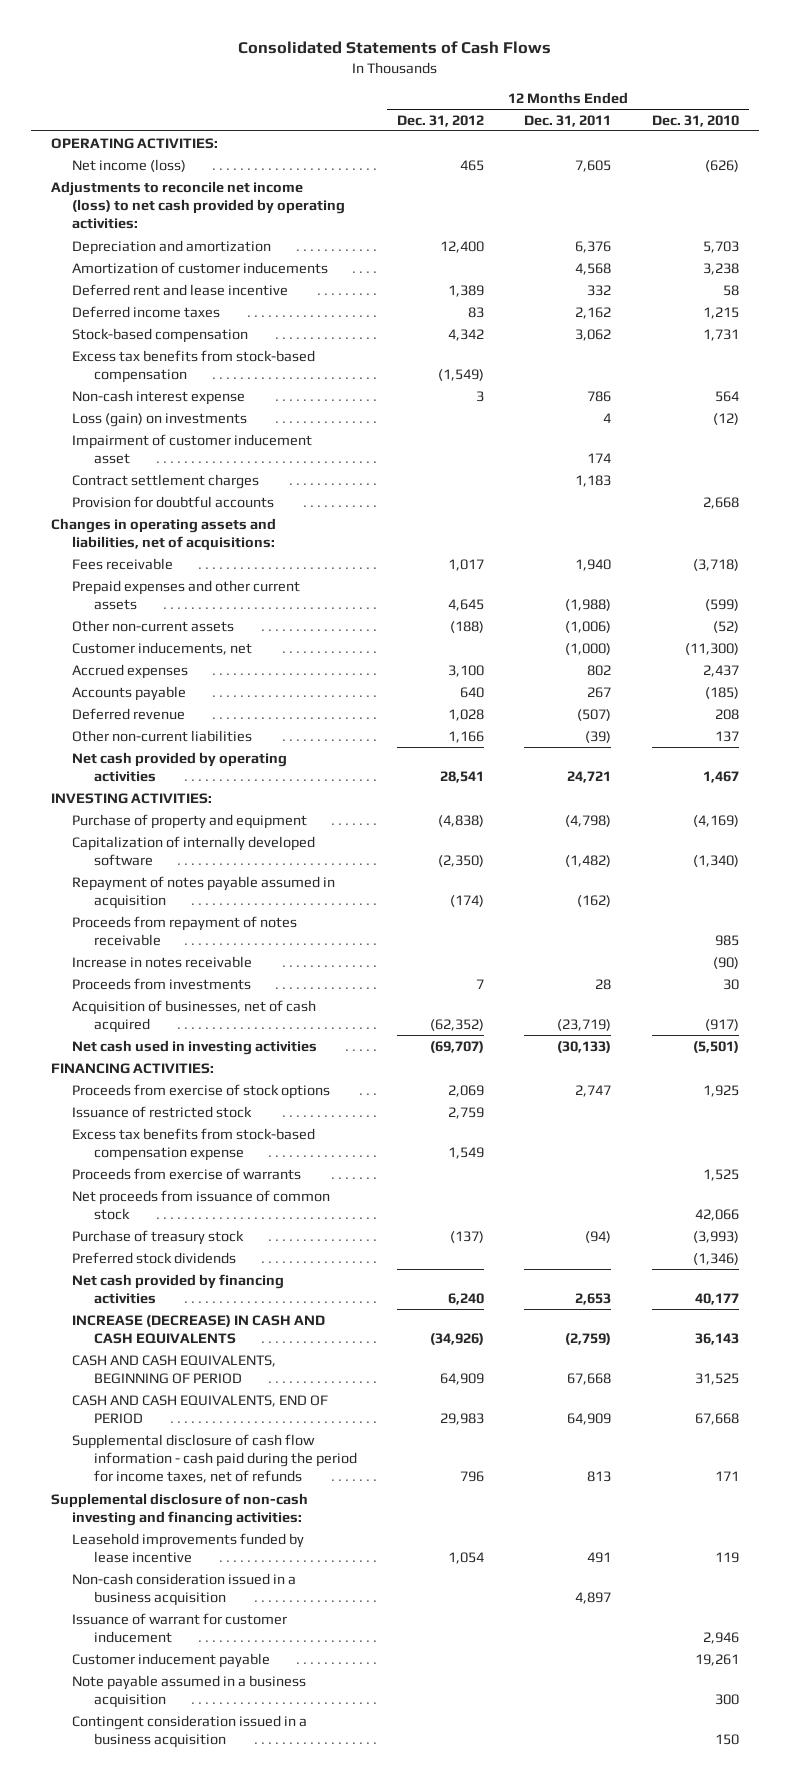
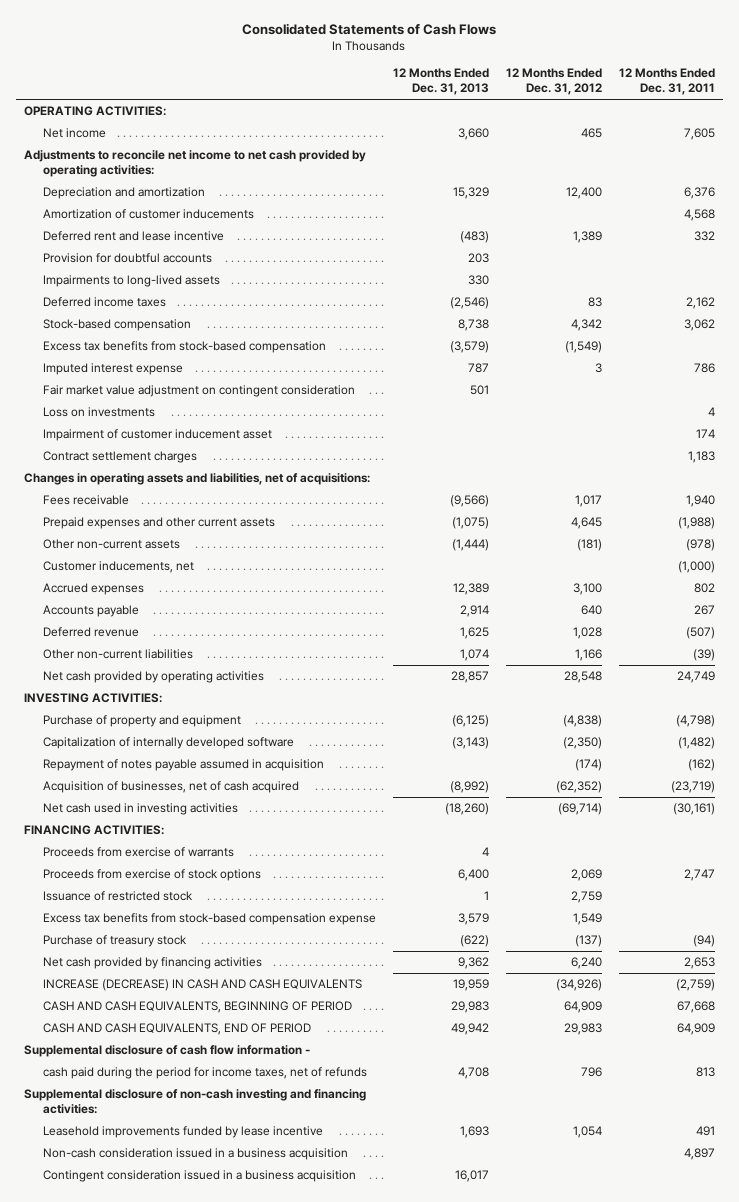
[651,114,739,127] Dec. 31, 2010 -> none
none -> [392,68,489,96] 12 Months Ended Dec. 31, 2013
[72,158,187,172] Net income (loss) -> [42,128,106,139] Net income
[50,180,346,230] Adjustments to reconcile net income (loss) to net cash provided by operating activities: -> [23,150,366,178] Adjustments to reconcile net income to net cash provided by operating activities:
[72,495,275,508] Provision for doubtful accounts -> [42,253,212,264] Provision for doubtful accounts
none -> [42,275,220,288] Impairments to long-lived assets
[72,389,246,405] Non-cash interest expense -> [42,363,183,376] Imputed interest expense
none -> [42,385,355,398] Fair market value adjustment on contingent consideration
[72,412,248,427] Loss (gain) on investments -> [42,407,155,418] Loss on investments
[450,620,485,633] (188) -> [576,539,602,552] (181)
[565,620,612,633] (1,006) -> [685,539,715,552] (978)
[440,770,485,783] 28,541 -> [563,671,602,684] 28,548
[567,770,612,783] 24,721 -> [676,671,715,684] 24,749
[72,915,298,946] Proceeds from repayment of notes receivable -> none
[72,955,253,968] Increase in notes receivable -> none
[72,977,252,990] Proceeds from investments -> none
[430,1040,485,1053] (69,707) -> [557,803,602,816] (69,714)
[557,1040,612,1053] (30,133) -> [672,803,715,816] (30,161)
[72,1167,302,1180] Proceeds from exercise of warrants -> [42,847,234,858] Proceeds from exercise of warrants
[72,1189,331,1220] Net proceeds from issuance of common stock -> none
[72,1251,237,1264] Preferred stock dividends -> none
none -> [23,1045,310,1058] Supplemental disclosure of cash flow information -
[72,1433,358,1484] Supplemental disclosure of cash flow information - cash paid during the period for income taxes, net of refunds -> [42,1067,367,1080] cash paid during the period for income taxes, net of refunds
[72,1612,288,1643] Issuance of warrant for customer inducement -> none
[72,1652,271,1668] Customer inducement payable -> none
[72,1674,307,1708] Note payable assumed in a business acquisition -> none

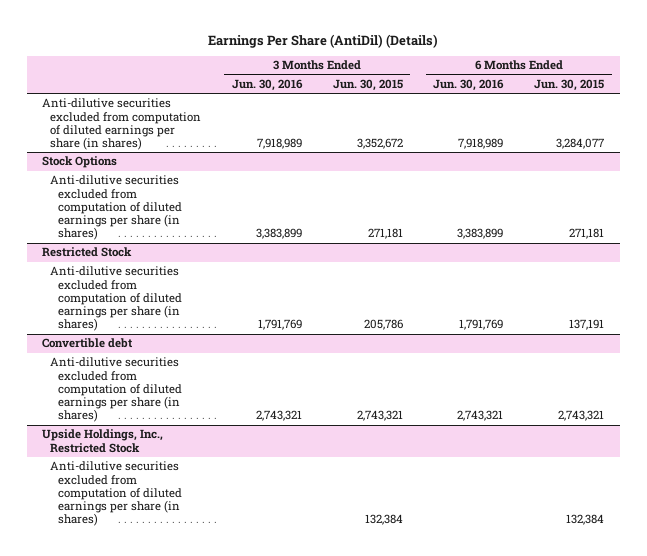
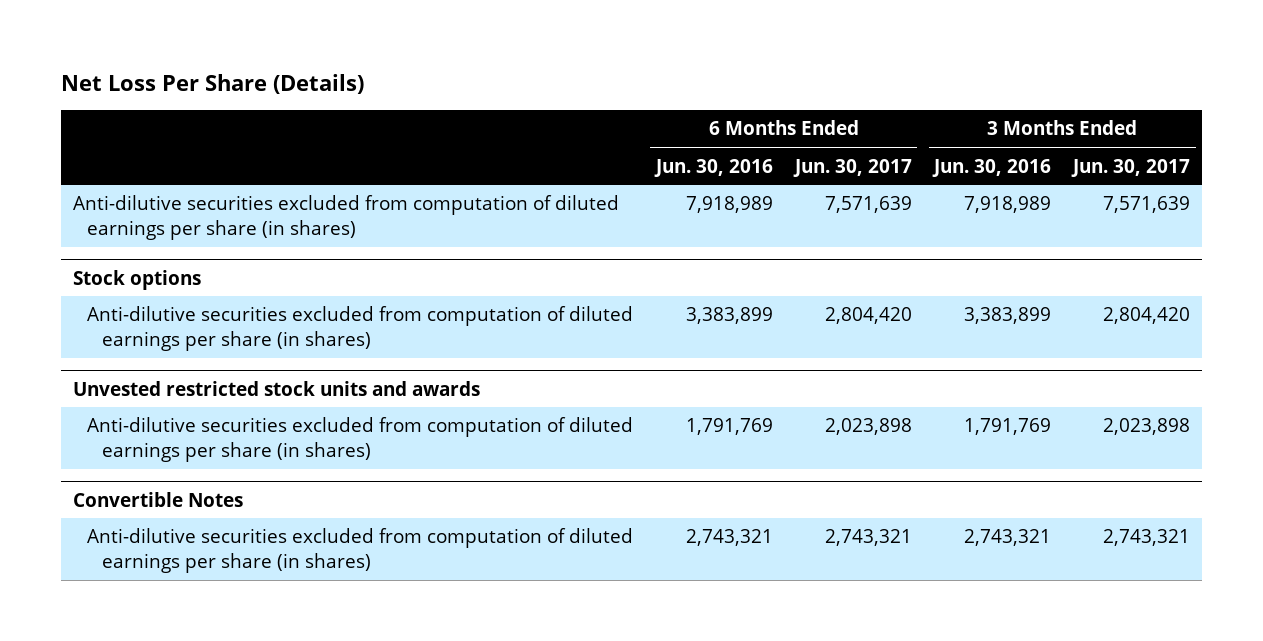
[208,33,439,48] Earnings Per Share (AntiDil) (Details) -> [61,74,365,95] Net Loss Per Share (Details)
[332,78,403,91] Jun. 30, 2015 -> none
[534,78,605,91] Jun. 30, 2015 -> none
none -> [792,158,912,177] Jun. 30, 2017
none -> [1071,158,1191,177] Jun. 30, 2017
[42,156,118,169] Stock Options -> [72,269,201,290] Stock options
[42,247,133,258] Restricted Stock -> [72,380,480,396] Unvested restricted stock units and awards
[42,338,134,349] Convertible debt -> [72,491,243,507] Convertible Notes
[42,429,164,453] Upside Holdings, Inc., Restricted Stock -> none
[50,461,183,527] Anti-dilutive securities excluded from computation of diluted earnings per share (in shares) -> none

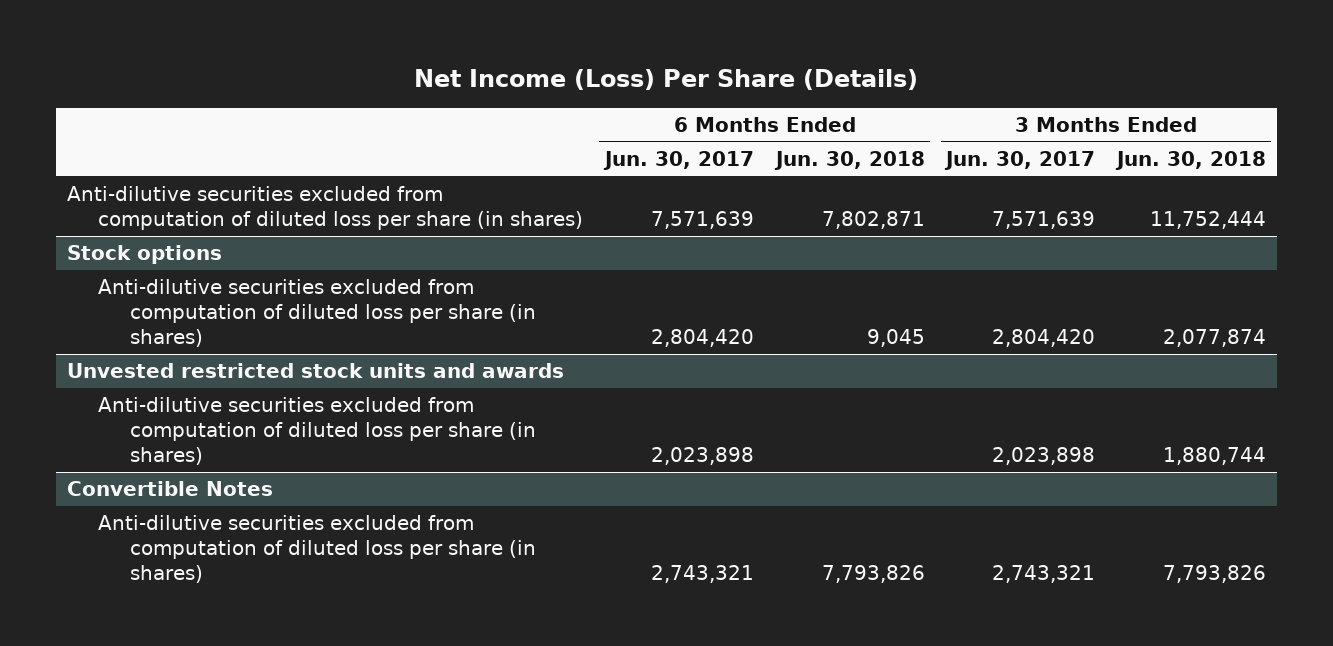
[61,74,365,95] Net Loss Per Share (Details) -> [414,69,919,91] Net Income (Loss) Per Share (Details)
[653,158,773,177] Jun. 30, 2016 -> none
[932,158,1052,177] Jun. 30, 2016 -> none
none -> [773,151,925,171] Jun. 30, 2018
none -> [1115,151,1267,171] Jun. 30, 2018
[72,195,619,240] Anti-dilutive securities excluded from computation of diluted earnings per share (in shares) -> [66,186,584,231] Anti-dilutive securities excluded from computation of diluted loss per share (in shares)
[87,306,634,351] Anti-dilutive securities excluded from computation of diluted earnings per share (in shares) -> [98,279,536,348] Anti-dilutive securities excluded from computation of diluted loss per share (in shares)
[87,417,634,462] Anti-dilutive securities excluded from computation of diluted earnings per share (in shares) -> [98,397,536,466] Anti-dilutive securities excluded from computation of diluted loss per share (in shares)
[87,528,634,573] Anti-dilutive securities excluded from computation of diluted earnings per share (in shares) -> [98,515,536,584] Anti-dilutive securities excluded from computation of diluted loss per share (in shares)

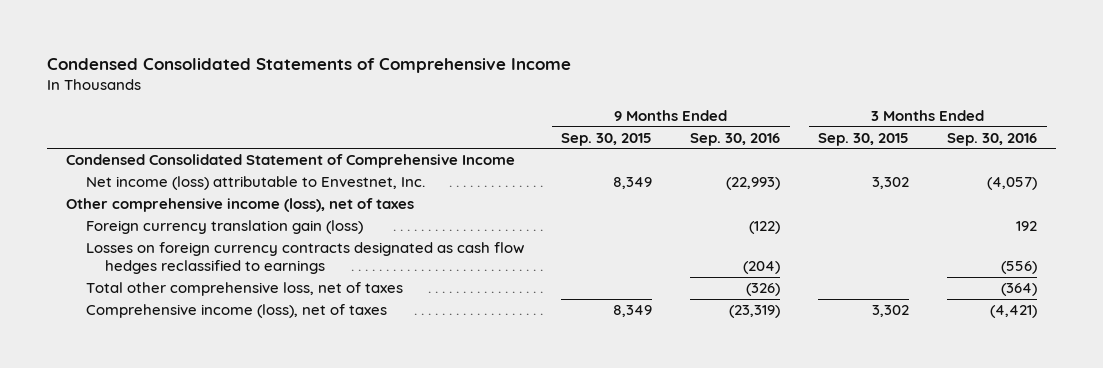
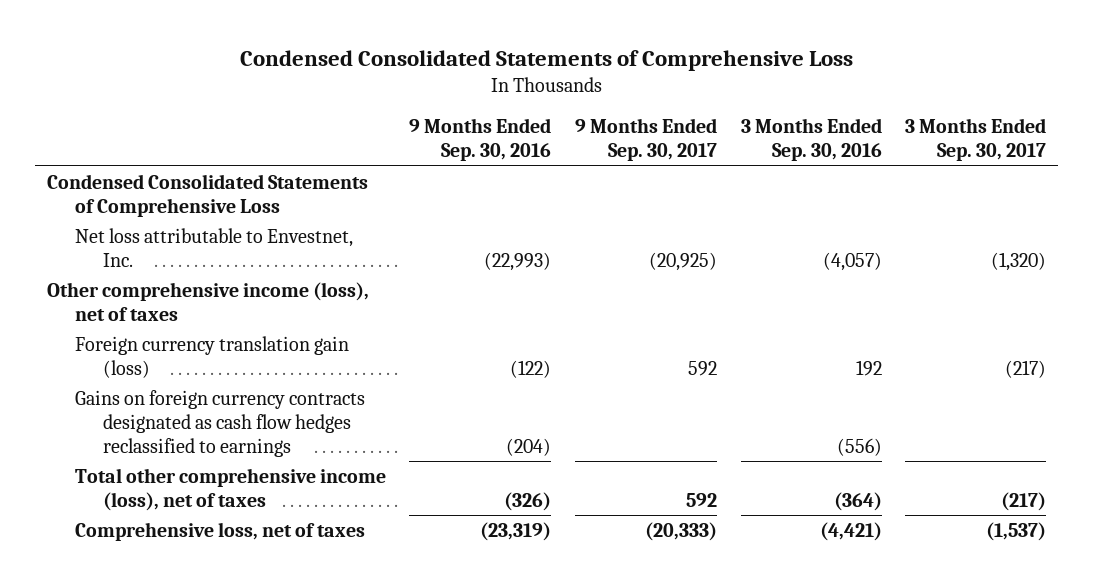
[46,57,571,73] Condensed Consolidated Statements of Comprehensive Income -> [239,49,853,71] Condensed Consolidated Statements of Comprehensive Loss
[561,132,653,146] Sep. 30, 2015 -> none
[818,132,910,146] Sep. 30, 2015 -> none
none -> [575,118,718,162] 9 Months Ended Sep. 30, 2017
none -> [905,118,1047,162] 3 Months Ended Sep. 30, 2017
[65,154,515,169] Condensed Consolidated Statement of Comprehensive Income -> [47,173,369,217] Condensed Consolidated Statements of Comprehensive Loss
[85,176,425,191] Net income (loss) attributable to Envestnet, Inc. -> [74,227,353,267] Net loss attributable to Envestnet, Inc.
[85,242,524,274] Losses on foreign currency contracts designated as cash flow hedges reclassified to earnings -> [74,389,365,457] Gains on foreign currency contracts designated as cash flow hedges reclassified to earnings
[85,282,403,297] Total other comprehensive loss, net of taxes -> [74,467,386,511] Total other comprehensive income (loss), net of taxes
[85,304,387,319] Comprehensive income (loss), net of taxes -> [74,521,365,541] Comprehensive loss, net of taxes

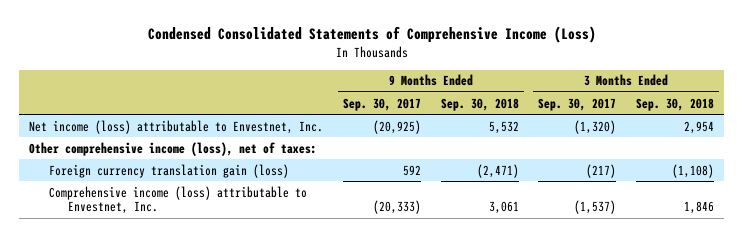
[239,49,853,71] Condensed Consolidated Statements of Comprehensive Loss -> [147,26,596,44] Condensed Consolidated Statements of Comprehensive Income (Loss)
[409,118,552,162] 9 Months Ended Sep. 30, 2016 -> none
[740,118,882,162] 3 Months Ended Sep. 30, 2016 -> none
none -> [440,97,519,111] Sep. 30, 2018
none -> [636,97,715,111] Sep. 30, 2018
[47,173,369,217] Condensed Consolidated Statements of Comprehensive Loss -> none
[74,227,353,267] Net loss attributable to Envestnet, Inc. -> [29,119,324,134] Net income (loss) attributable to Envestnet, Inc.
[47,281,370,321] Other comprehensive income (loss), net of taxes -> [29,141,318,156] Other comprehensive income (loss), net of taxes:
[74,389,365,457] Gains on foreign currency contracts designated as cash flow hedges reclassified to earnings -> none
[74,467,386,511] Total other comprehensive income (loss), net of taxes -> none
[74,521,365,541] Comprehensive loss, net of taxes -> [48,185,307,215] Comprehensive income (loss) attributable to Envestnet, Inc.

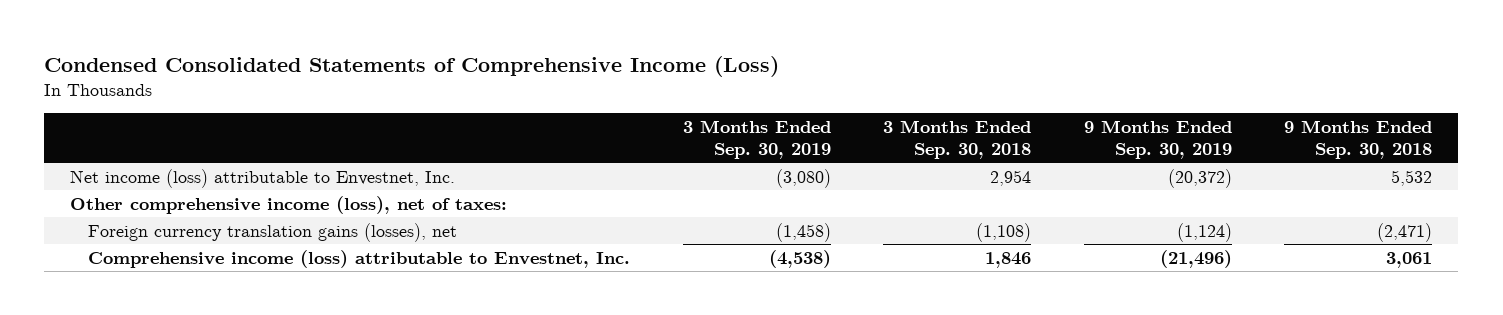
[342,97,421,111] Sep. 30, 2017 -> none
[538,97,617,111] Sep. 30, 2017 -> none
none -> [682,119,831,159] 3 Months Ended Sep. 30, 2019
none -> [1083,119,1232,159] 9 Months Ended Sep. 30, 2019
[48,163,289,178] Foreign currency translation gain (loss) -> [87,222,457,242] Foreign currency translation gains (losses), net

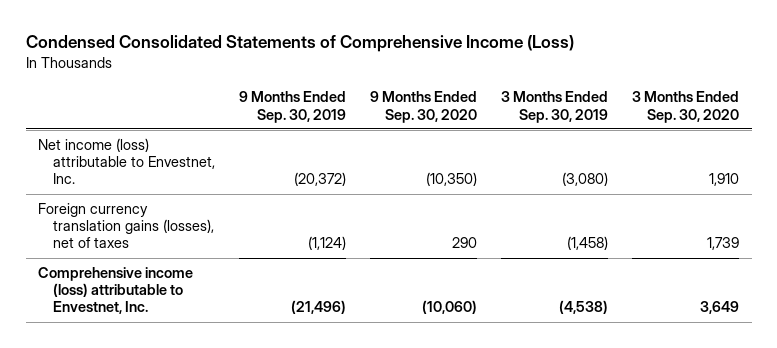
[883,119,1032,159] 3 Months Ended Sep. 30, 2018 -> none
[1284,119,1433,159] 9 Months Ended Sep. 30, 2018 -> none
none -> [370,91,478,123] 9 Months Ended Sep. 30, 2020
none -> [632,91,740,123] 3 Months Ended Sep. 30, 2020
[70,195,508,214] Other comprehensive income (loss), net of taxes: -> none
[87,222,457,242] Foreign currency translation gains (losses), net -> [37,202,215,249] Foreign currency translation gains (losses), net of taxes

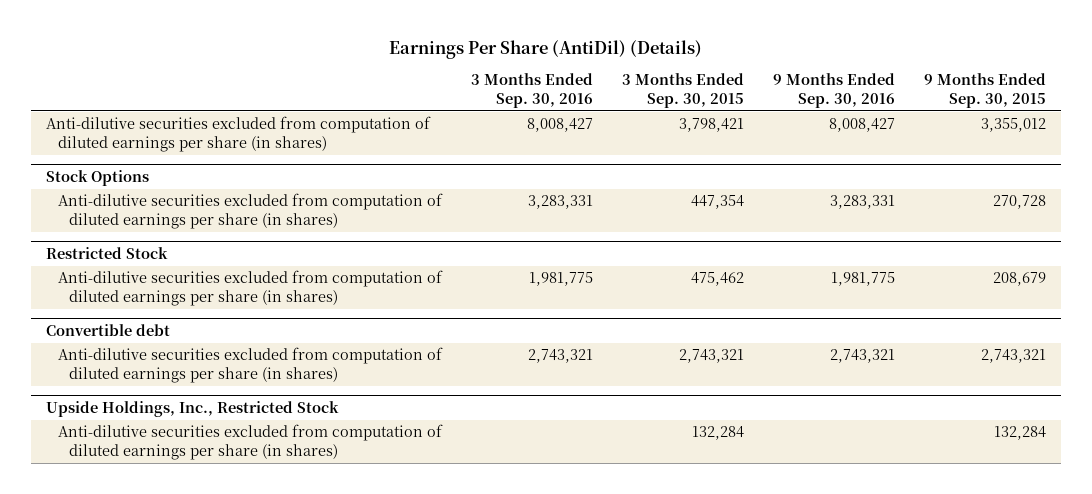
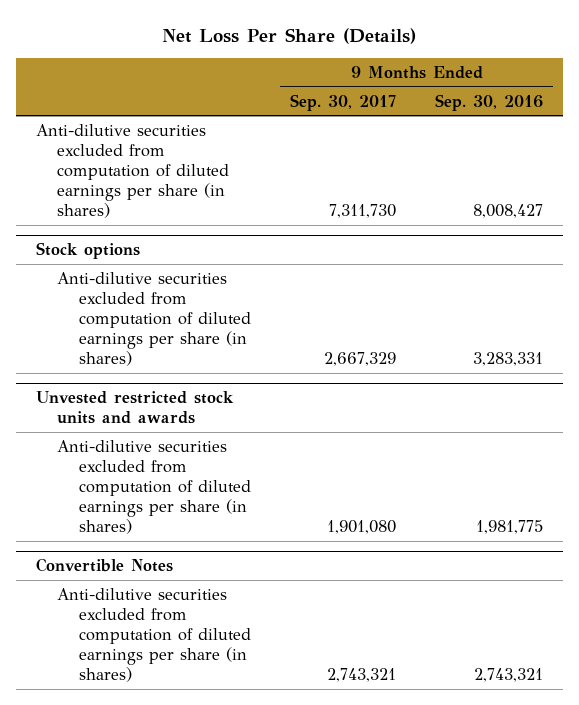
[389,39,703,59] Earnings Per Share (AntiDil) (Details) -> [162,27,417,44] Net Loss Per Share (Details)
[470,73,593,108] 3 Months Ended Sep. 30, 2016 -> none
[621,73,744,108] 3 Months Ended Sep. 30, 2015 -> none
[924,73,1047,108] 9 Months Ended Sep. 30, 2015 -> none
none -> [289,93,396,111] Sep. 30, 2017
[46,169,150,186] Stock Options -> [35,242,140,260] Stock options
[46,246,169,259] Restricted Stock -> [35,391,234,425] Unvested restricted stock units and awards
[46,323,171,336] Convertible debt -> [35,558,173,573] Convertible Notes
[46,400,340,417] Upside Holdings, Inc., Restricted Stock -> none
[57,424,443,460] Anti-dilutive securities excluded from computation of diluted earnings per share (in shares) -> none

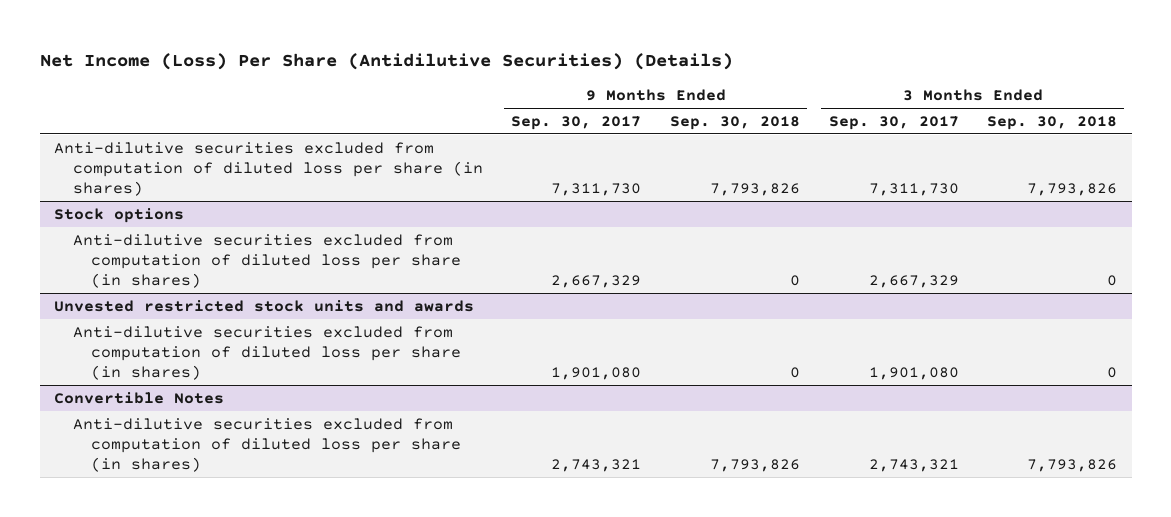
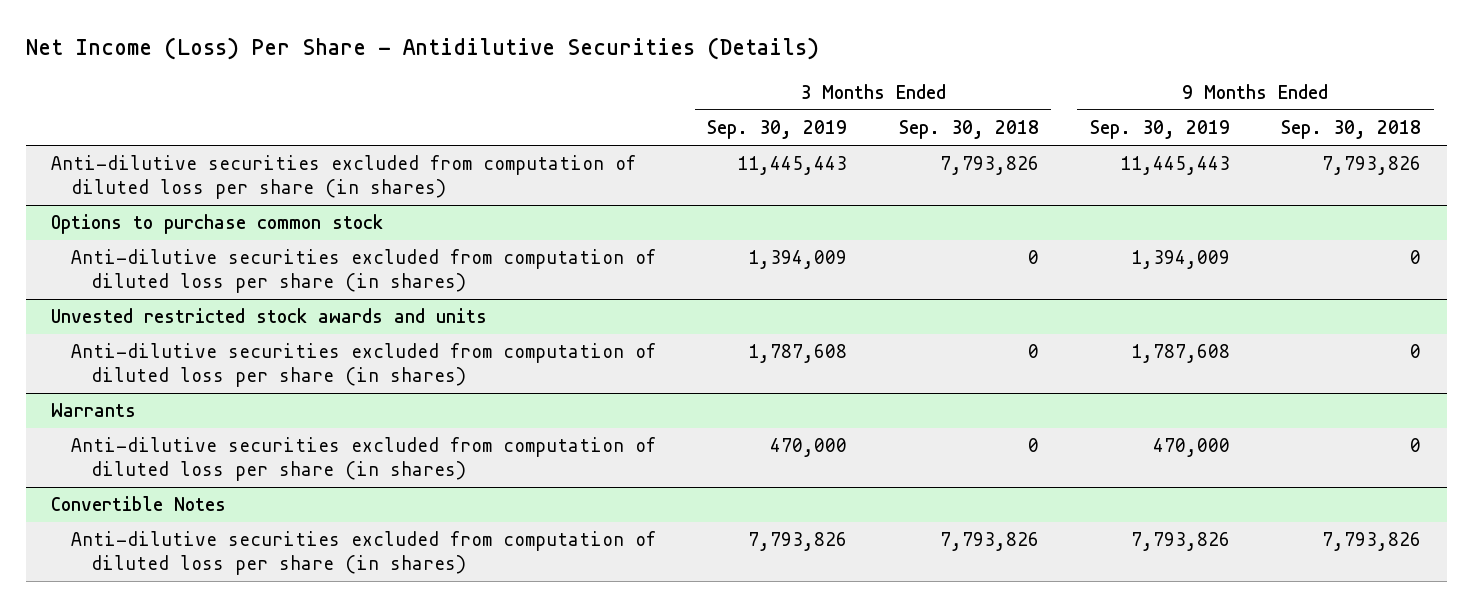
[39,52,733,70] Net Income (Loss) Per Share (Antidilutive Securities) (Details) -> [25,37,819,61] Net Income (Loss) Per Share - Antidilutive Securities (Details)
[511,115,642,130] Sep. 30, 2017 -> none
[828,115,959,130] Sep. 30, 2017 -> none
none -> [707,120,848,140] Sep. 30, 2019
none -> [1089,120,1230,140] Sep. 30, 2019
[54,207,185,223] Stock options -> none
none -> [51,214,384,235] Options to purchase common stock
[54,299,475,312] Unvested restricted stock units and awards -> [51,308,488,324] Unvested restricted stock awards and units
none -> [51,403,137,418] Warrants
none -> [71,437,657,481] Anti-dilutive securities excluded from computation of diluted loss per share (in shares)

